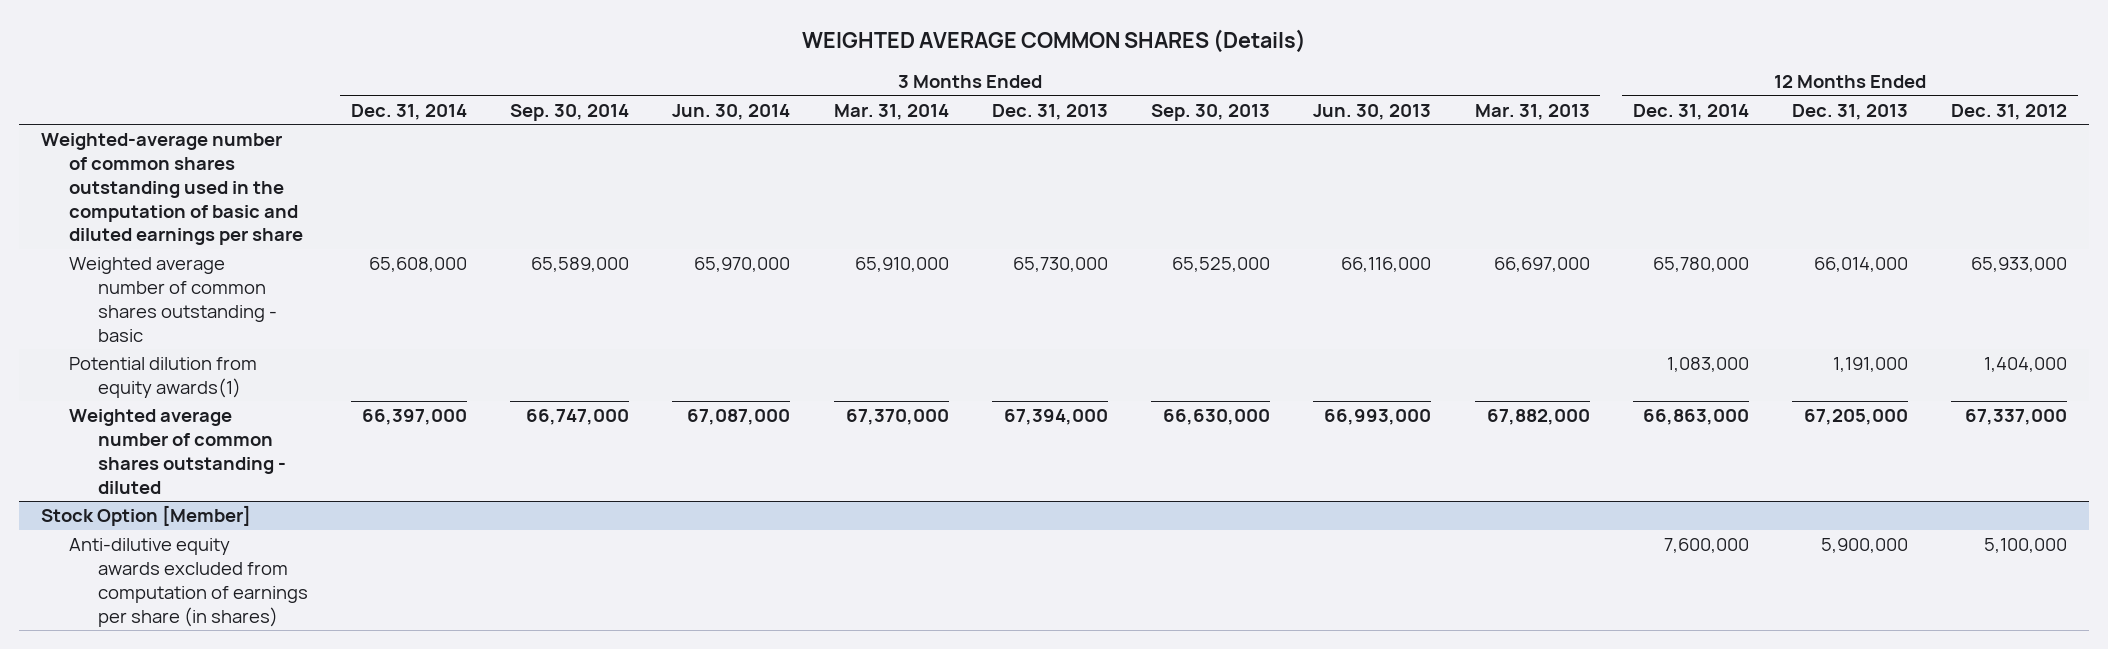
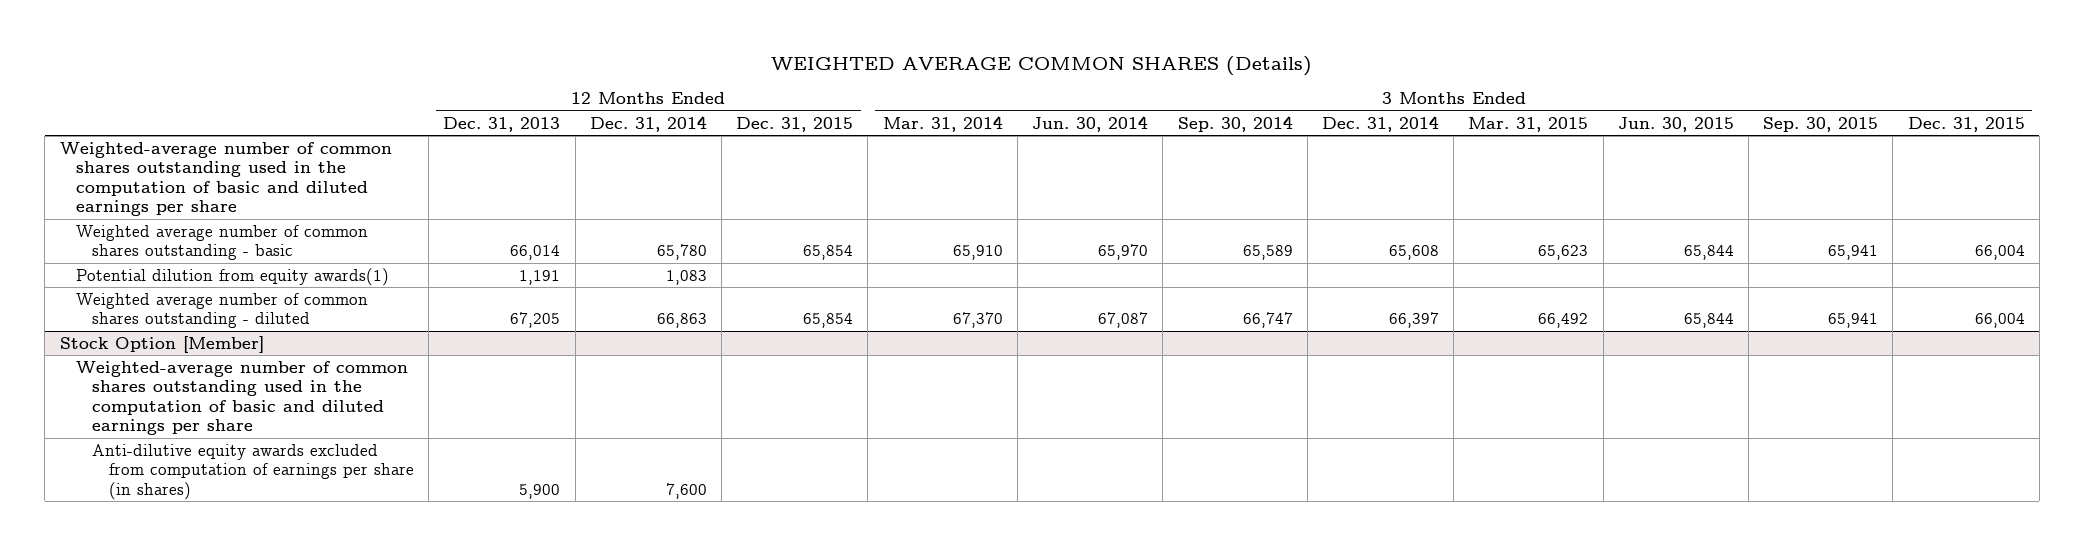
[991,103,1108,120] Dec. 31, 2013 -> none
[1151,103,1271,121] Sep. 30, 2013 -> none
[1313,103,1432,120] Jun. 30, 2013 -> none
[1474,103,1590,120] Mar. 31, 2013 -> none
[1951,103,2068,120] Dec. 31, 2012 -> none
none -> [736,116,854,132] Dec. 31, 2015
none -> [1468,116,1589,132] Mar. 31, 2015
none -> [1617,116,1734,132] Jun. 30, 2015
none -> [1763,116,1879,132] Sep. 30, 2015
none -> [1907,116,2025,132] Dec. 31, 2015
[369,257,468,273] 65,608,000 -> [1388,245,1439,261] 65,608
[531,257,630,273] 65,589,000 -> [1242,245,1293,261] 65,589
[694,257,791,273] 65,970,000 -> [1098,244,1149,261] 65,970
[854,257,949,273] 65,910,000 -> [952,245,1003,261] 65,910
[1652,257,1749,273] 65,780,000 -> [656,244,707,261] 65,780
[1814,257,1909,273] 66,014,000 -> [510,245,561,261] 66,014
[1666,357,1749,373] 1,083,000 -> [665,269,707,285] 1,083
[1833,357,1909,373] 1,191,000 -> [519,269,561,285] 1,191
[362,409,468,426] 66,397,000 -> [1388,312,1439,329] 66,397
[526,409,630,426] 66,747,000 -> [1242,312,1293,329] 66,747
[687,409,791,426] 67,087,000 -> [1098,312,1149,329] 67,087
[845,409,949,426] 67,370,000 -> [952,312,1003,329] 67,370
[1642,409,1749,426] 66,863,000 -> [656,313,707,329] 66,863
[1804,409,1909,426] 67,205,000 -> [510,312,561,329] 67,205
none -> [75,360,408,436] Weighted-average number of common shares outstanding used in the computation of basic and diluted earnings per share
[1663,538,1749,554] 7,600,000 -> [665,482,707,499] 7,600
[1821,538,1909,554] 5,900,000 -> [519,483,561,499] 5,900

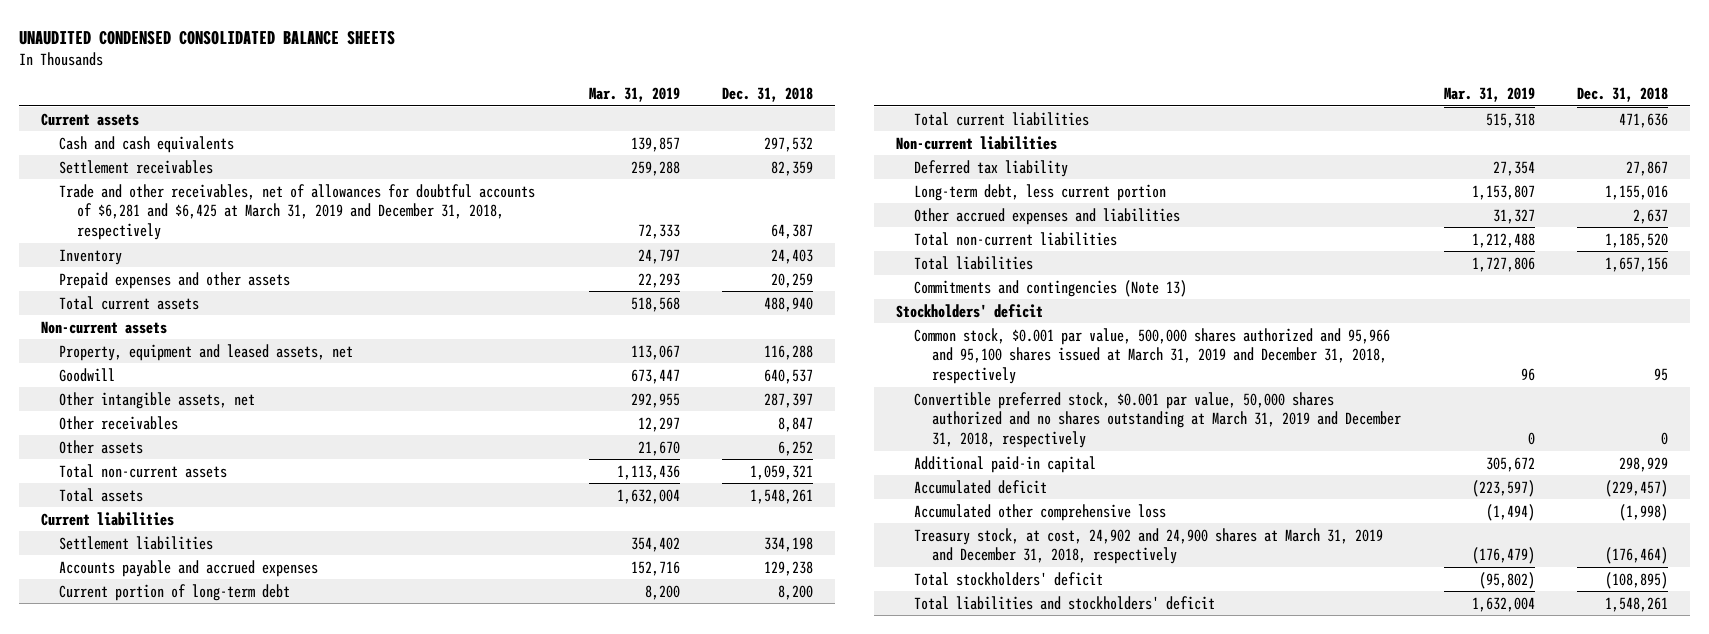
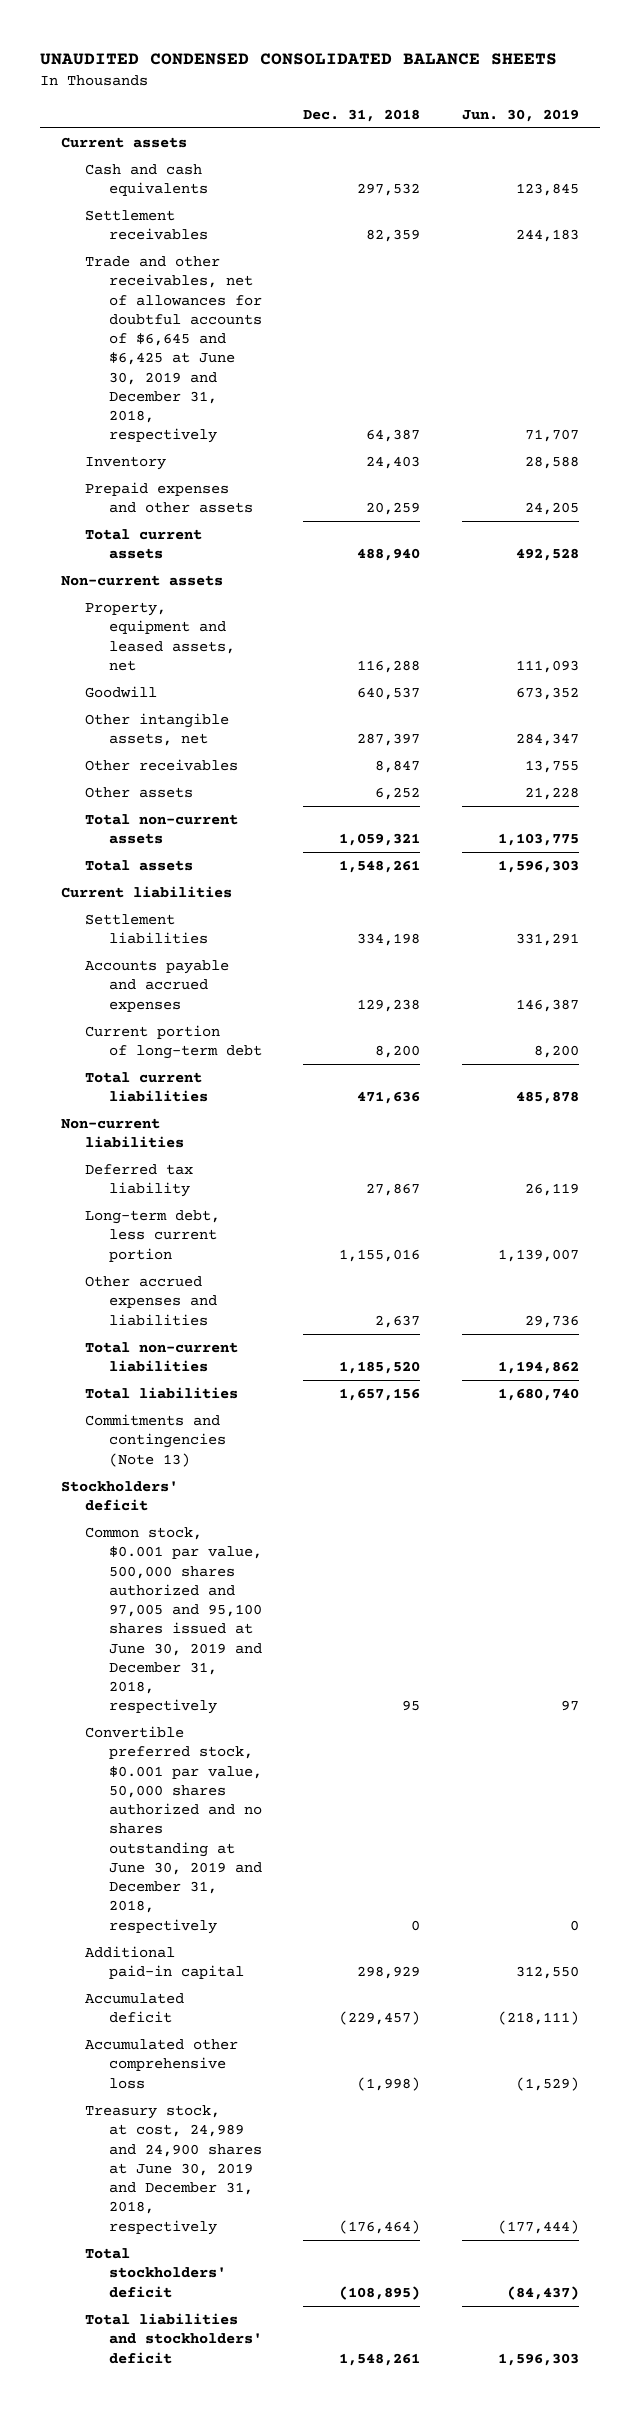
[588,87,680,103] Mar. 31, 2019 -> none
none -> [462,108,580,122] Jun. 30, 2019
[58,183,535,240] Trade and other receivables, net of allowances for doubtful accounts of $6,281 and $6,425 at March 31, 2019 and December 31, 2018, respectively -> [84,256,262,444] Trade and other receivables, net of allowances for doubtful accounts of $6,645 and $6,425 at June 30, 2019 and December 31, 2018, respectively
[913,327,1390,384] Common stock, $0.001 par value, 500,000 shares authorized and 95,966 and 95,100 shares issued at March 31, 2019 and December 31, 2018, respectively -> [84,1527,262,1715] Common stock, $0.001 par value, 500,000 shares authorized and 97,005 and 95,100 shares issued at June 30, 2019 and December 31, 2018, respectively
[913,391,1402,448] Convertible preferred stock, $0.001 par value, 50,000 shares authorized and no shares outstanding at March 31, 2019 and December 31, 2018, respectively -> [84,1726,262,1934] Convertible preferred stock, $0.001 par value, 50,000 shares authorized and no shares outstanding at June 30, 2019 and December 31, 2018, respectively
[913,527,1383,565] Treasury stock, at cost, 24,902 and 24,900 shares at March 31, 2019 and December 31, 2018, respectively -> [84,2105,262,2235] Treasury stock, at cost, 24,989 and 24,900 shares at June 30, 2019 and December 31, 2018, respectively

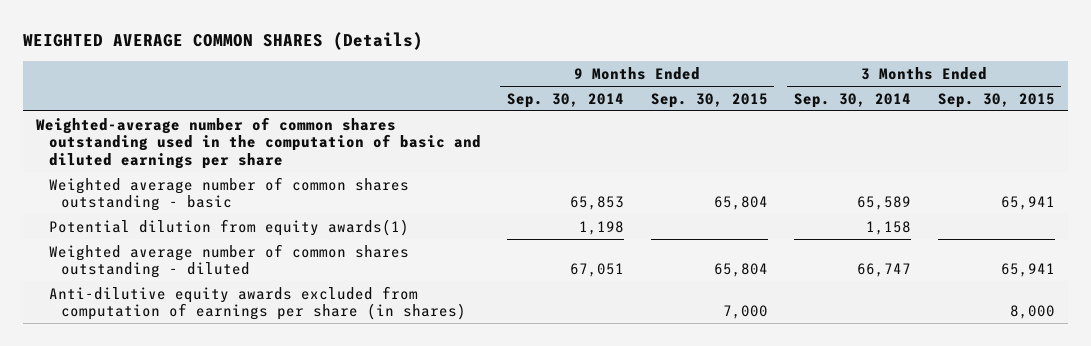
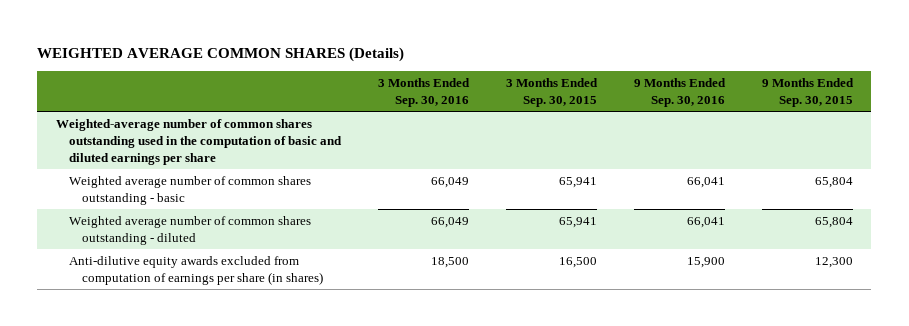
[507,92,625,108] Sep. 30, 2014 -> none
[794,92,912,108] Sep. 30, 2014 -> none
none -> [377,77,470,107] 3 Months Ended Sep. 30, 2016
none -> [633,77,726,107] 9 Months Ended Sep. 30, 2016
[48,218,409,236] Potential dilution from equity awards(1) -> none
[722,305,768,320] 7,000 -> [814,256,853,268] 12,300
[1009,305,1055,320] 8,000 -> [558,256,597,268] 16,500

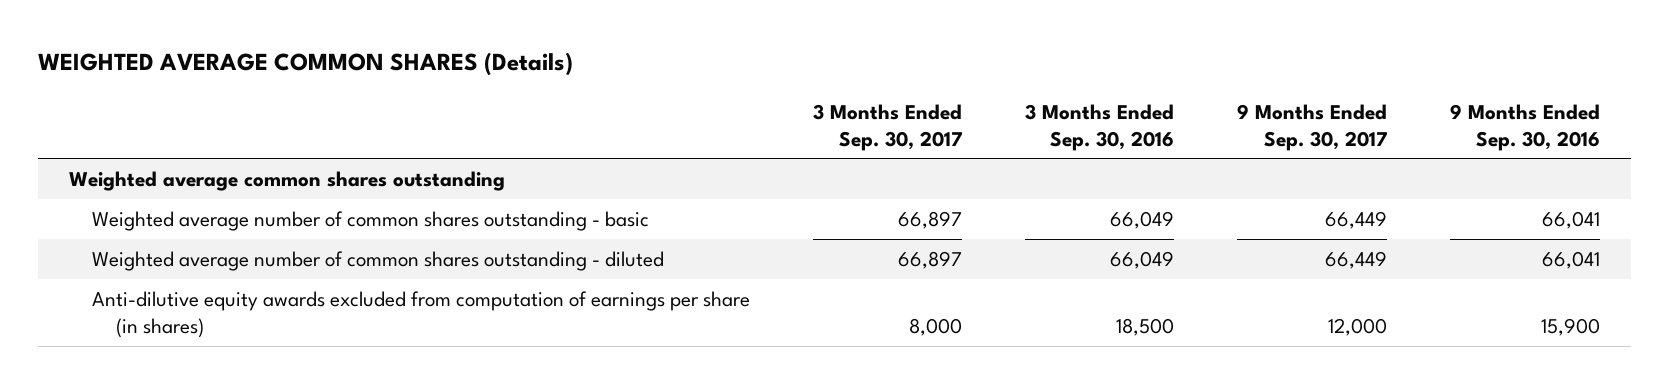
[505,77,598,107] 3 Months Ended Sep. 30, 2015 -> none
[761,77,854,107] 9 Months Ended Sep. 30, 2015 -> none
none -> [813,103,963,151] 3 Months Ended Sep. 30, 2017
none -> [1236,103,1387,151] 9 Months Ended Sep. 30, 2017
[55,118,342,165] Weighted-average number of common shares outstanding used in the computation of basic and diluted earnings per share -> [68,170,505,191] Weighted average common shares outstanding

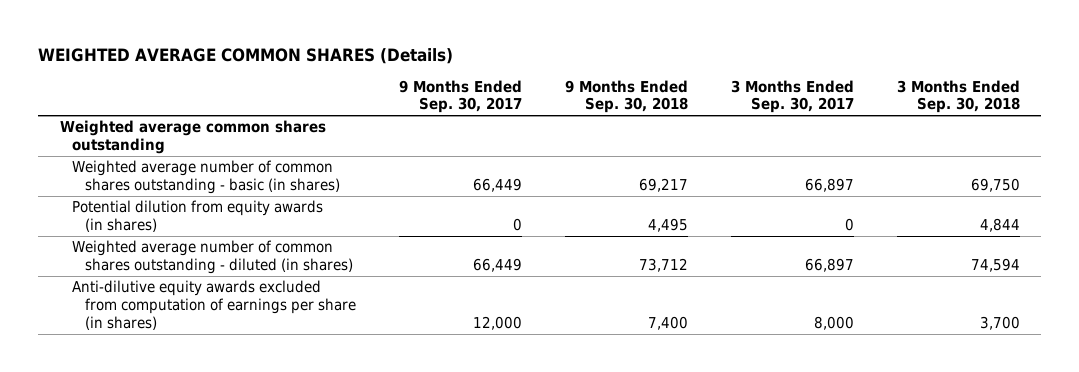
[1025,103,1175,151] 3 Months Ended Sep. 30, 2016 -> none
[1449,103,1600,151] 9 Months Ended Sep. 30, 2016 -> none
none -> [564,79,688,114] 9 Months Ended Sep. 30, 2018
none -> [896,79,1020,114] 3 Months Ended Sep. 30, 2018
[92,210,650,231] Weighted average number of common shares outstanding - basic -> [72,160,340,195] Weighted average number of common shares outstanding - basic (in shares)
none -> [72,200,324,233] Potential dilution from equity awards (in shares)
[92,250,665,271] Weighted average number of common shares outstanding - diluted -> [72,240,353,275] Weighted average number of common shares outstanding - diluted (in shares)

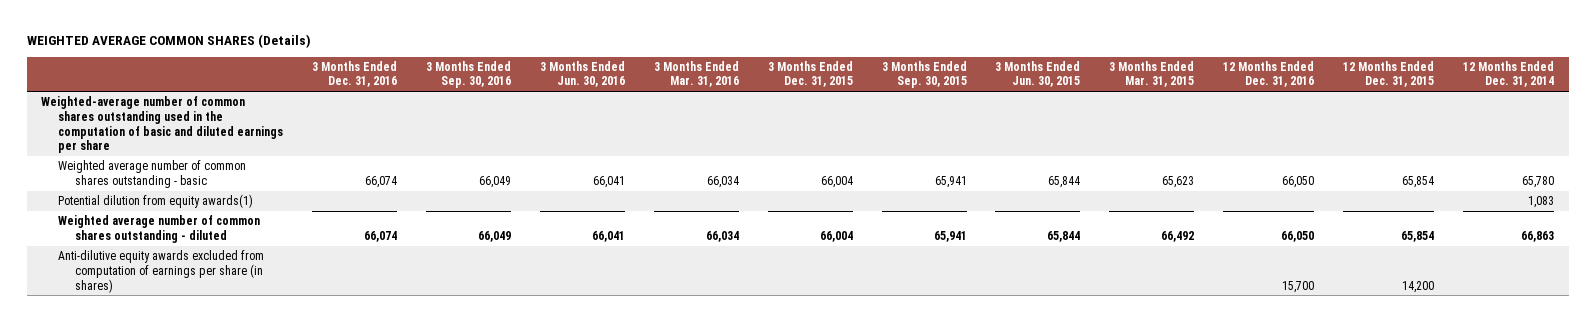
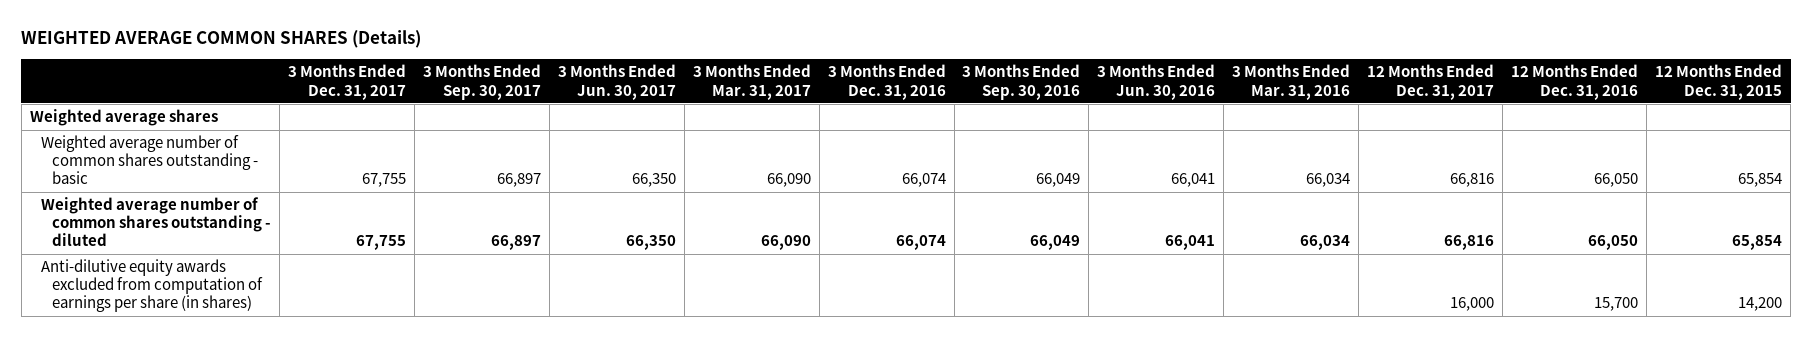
[767,60,853,88] 3 Months Ended Dec. 31, 2015 -> none
[881,60,967,89] 3 Months Ended Sep. 30, 2015 -> none
[995,60,1081,88] 3 Months Ended Jun. 30, 2015 -> none
[1109,60,1195,88] 3 Months Ended Mar. 31, 2015 -> none
[1463,60,1555,88] 12 Months Ended Dec. 31, 2014 -> none
none -> [287,64,406,100] 3 Months Ended Dec. 31, 2017
none -> [422,64,541,100] 3 Months Ended Sep. 30, 2017
none -> [557,64,676,100] 3 Months Ended Jun. 30, 2017
none -> [692,64,811,100] 3 Months Ended Mar. 31, 2017
none -> [1367,64,1495,100] 12 Months Ended Dec. 31, 2017
[40,96,284,154] Weighted-average number of common shares outstanding used in the computation of basic and diluted earnings per share -> [29,109,218,127] Weighted average shares
[58,194,254,209] Potential dilution from equity awards(1) -> none

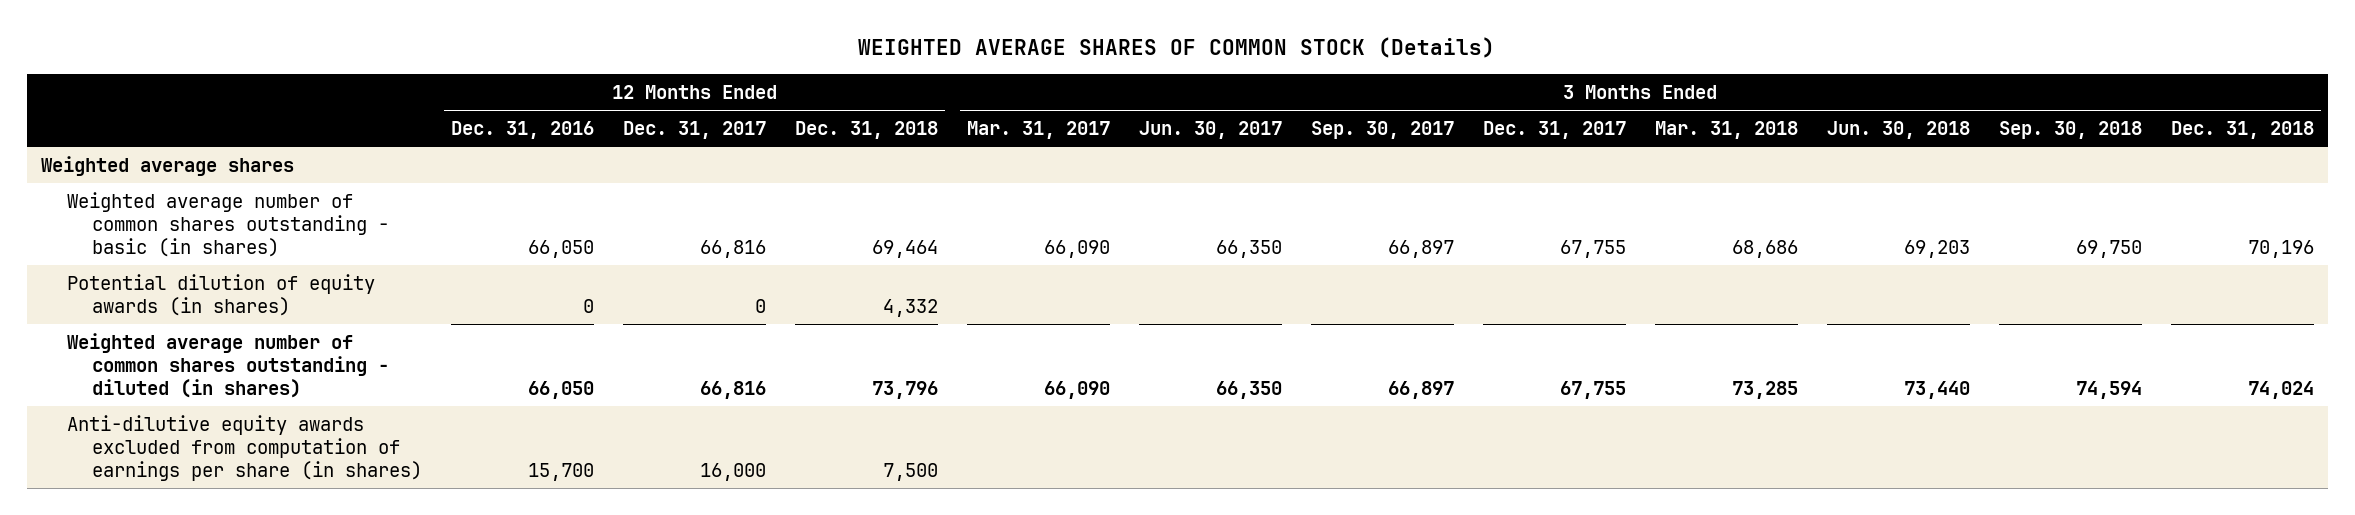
[21,30,422,49] WEIGHTED AVERAGE COMMON SHARES (Details) -> [858,37,1496,59] WEIGHTED AVERAGE SHARES OF COMMON STOCK (Details)
[827,64,946,100] 3 Months Ended Dec. 31, 2016 -> none
[962,64,1081,100] 3 Months Ended Sep. 30, 2016 -> none
[1097,64,1216,100] 3 Months Ended Jun. 30, 2016 -> none
[1232,64,1351,100] 3 Months Ended Mar. 31, 2016 -> none
[1655,64,1783,100] 12 Months Ended Dec. 31, 2015 -> none
none -> [794,120,938,139] Dec. 31, 2018
none -> [1654,120,1798,139] Mar. 31, 2018
none -> [1826,120,1970,139] Jun. 30, 2018
none -> [1998,120,2142,139] Sep. 30, 2018
none -> [2170,120,2314,139] Dec. 31, 2018
[40,135,258,185] Weighted average number of common shares outstanding - basic -> [66,191,390,257] Weighted average number of common shares outstanding - basic (in shares)
none -> [66,273,375,316] Potential dilution of equity awards (in shares)
[40,197,271,247] Weighted average number of common shares outstanding - diluted -> [66,332,390,398] Weighted average number of common shares outstanding - diluted (in shares)

